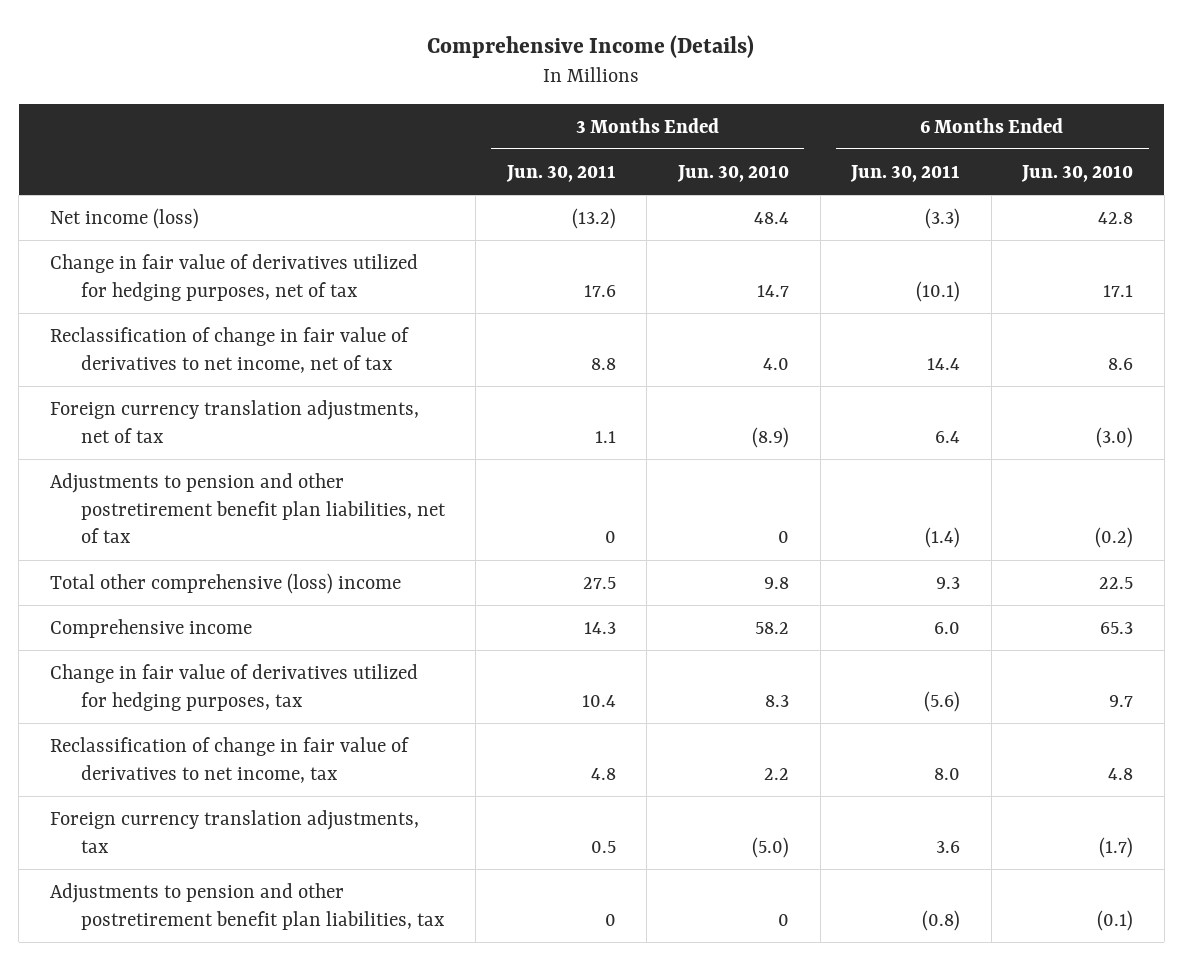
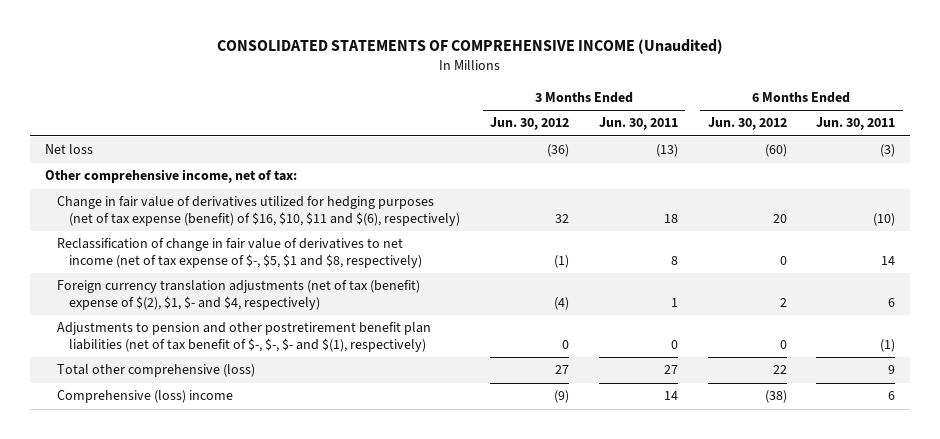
[427,34,755,58] Comprehensive Income (Details) -> [216,39,723,55] CONSOLIDATED STATEMENTS OF COMPREHENSIVE INCOME (Unaudited)
[676,164,789,182] Jun. 30, 2010 -> none
[1021,164,1134,182] Jun. 30, 2010 -> none
none -> [489,117,569,131] Jun. 30, 2012
none -> [707,117,787,131] Jun. 30, 2012
[49,663,418,711] Change in fair value of derivatives utilized for hedging purposes, tax -> none
[49,736,409,783] Reclassification of change in fair value of derivatives to net income, tax -> none
[49,809,419,853] Foreign currency translation adjustments, tax -> none
[49,882,444,930] Adjustments to pension and other postretirement benefit plan liabilities, tax -> none
[49,207,199,229] Net income (loss) -> [44,144,93,155] Net loss
[571,207,616,229] (13.2) -> [655,144,678,158] (13)
[925,207,961,229] (3.3) -> [880,144,896,158] (3)
none -> [44,169,297,184] Other comprehensive income, net of tax:
[49,253,418,301] Change in fair value of derivatives utilized for hedging purposes, net of tax -> [56,196,461,227] Change in fair value of derivatives utilized for hedging purposes (net of tax expense (benefit) of $16, $10, $11 and $(6), respectively)
[583,284,616,297] 17.6 -> [663,214,678,224] 18
[916,280,961,302] (10.1) -> [873,213,896,227] (10)
[49,326,409,373] Reclassification of change in fair value of derivatives to net income, net of tax -> [56,238,423,269] Reclassification of change in fair value of derivatives to net income (net of tax expense of $-, $5, $1 and $8, respectively)
[590,357,616,370] 8.8 -> [670,256,678,266] 8
[927,357,961,370] 14.4 -> [881,256,896,266] 14
[49,399,419,443] Foreign currency translation adjustments, net of tax -> [56,280,420,311] Foreign currency translation adjustments (net of tax (benefit) expense of $(2), $1, $- and $4, respectively)
[594,430,616,443] 1.1 -> [670,298,678,308] 1
[935,430,961,443] 6.4 -> [888,298,896,308] 6
[49,472,446,544] Adjustments to pension and other postretirement benefit plan liabilities, net of tax -> [56,322,431,353] Adjustments to pension and other postretirement benefit plan liabilities (net of tax benefit of $-, $-, $- and $(1), respectively)
[925,527,961,549] (1.4) -> [880,339,896,353] (1)
[49,572,401,594] Total other comprehensive (loss) income -> [56,364,255,378] Total other comprehensive (loss)
[582,576,616,589] 27.5 -> [663,365,678,375] 27
[936,576,961,589] 9.3 -> [888,365,896,375] 9
[49,618,252,638] Comprehensive income -> [56,390,233,404] Comprehensive (loss) income
[583,621,616,634] 14.3 -> [663,391,678,401] 14
[934,621,961,634] 6.0 -> [888,391,896,401] 6

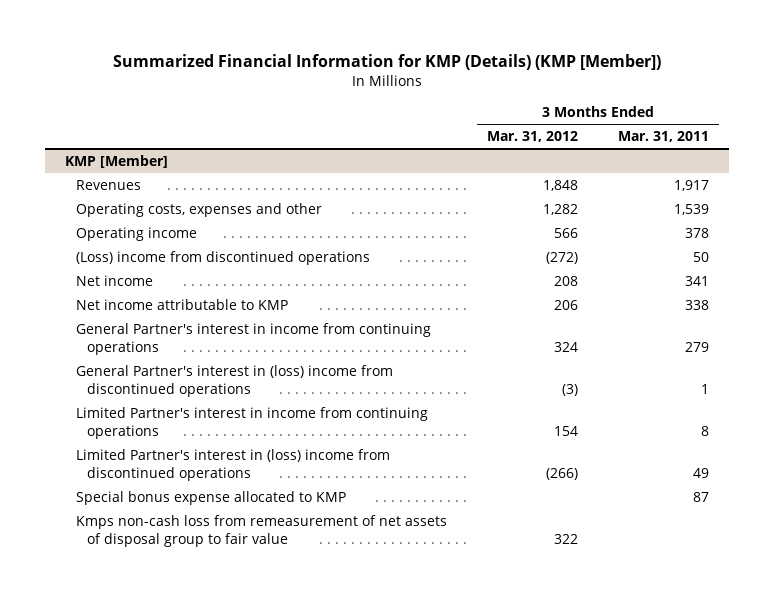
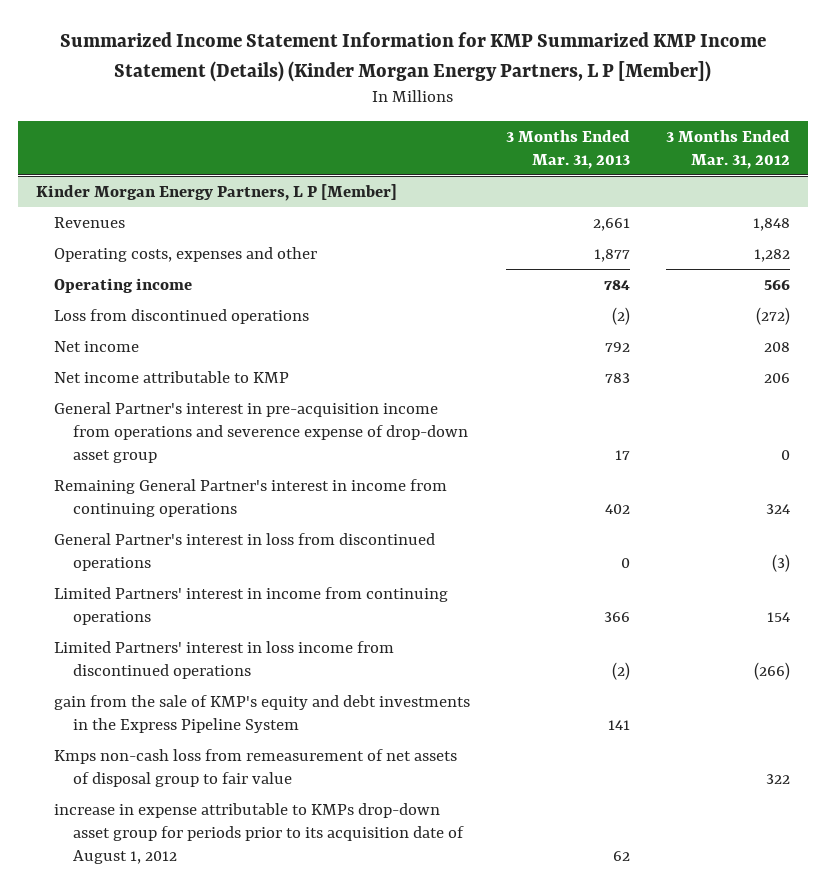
[112,53,661,70] Summarized Financial Information for KMP (Details) (KMP [Member]) -> [59,32,766,82] Summarized Income Statement Information for KMP Summarized KMP Income Statement (Details) (Kinder Morgan Energy Partners, L P [Member])
[617,131,709,143] Mar. 31, 2011 -> none
none -> [506,130,631,169] 3 Months Ended Mar. 31, 2013
[64,155,168,169] KMP [Member] -> none
none -> [35,183,397,201] Kinder Morgan Energy Partners, L P [Member]
[75,251,370,266] (Loss) income from discontinued operations -> [54,308,310,324] Loss from discontinued operations
[75,491,346,506] Special bonus expense allocated to KMP -> none
none -> [54,401,468,463] General Partner's interest in pre-acquisition income from operations and severence expense of drop-down asset group
[75,323,431,355] General Partner's interest in income from continuing operations -> [54,478,448,517] Remaining General Partner's interest in income from continuing operations
[75,365,393,397] General Partner's interest in (loss) income from discontinued operations -> [54,532,436,571] General Partner's interest in loss from discontinued operations
[75,407,428,439] Limited Partner's interest in income from continuing operations -> [54,586,449,625] Limited Partners' interest in income from continuing operations
[75,449,390,481] Limited Partner's interest in (loss) income from discontinued operations -> [54,640,395,679] Limited Partners' interest in loss income from discontinued operations
none -> [54,694,471,733] gain from the sale of KMP's equity and debt investments in the Express Pipeline System
none -> [54,802,464,864] increase in expense attributable to KMPs drop-down asset group for periods prior to its acquisition date of August 1, 2012

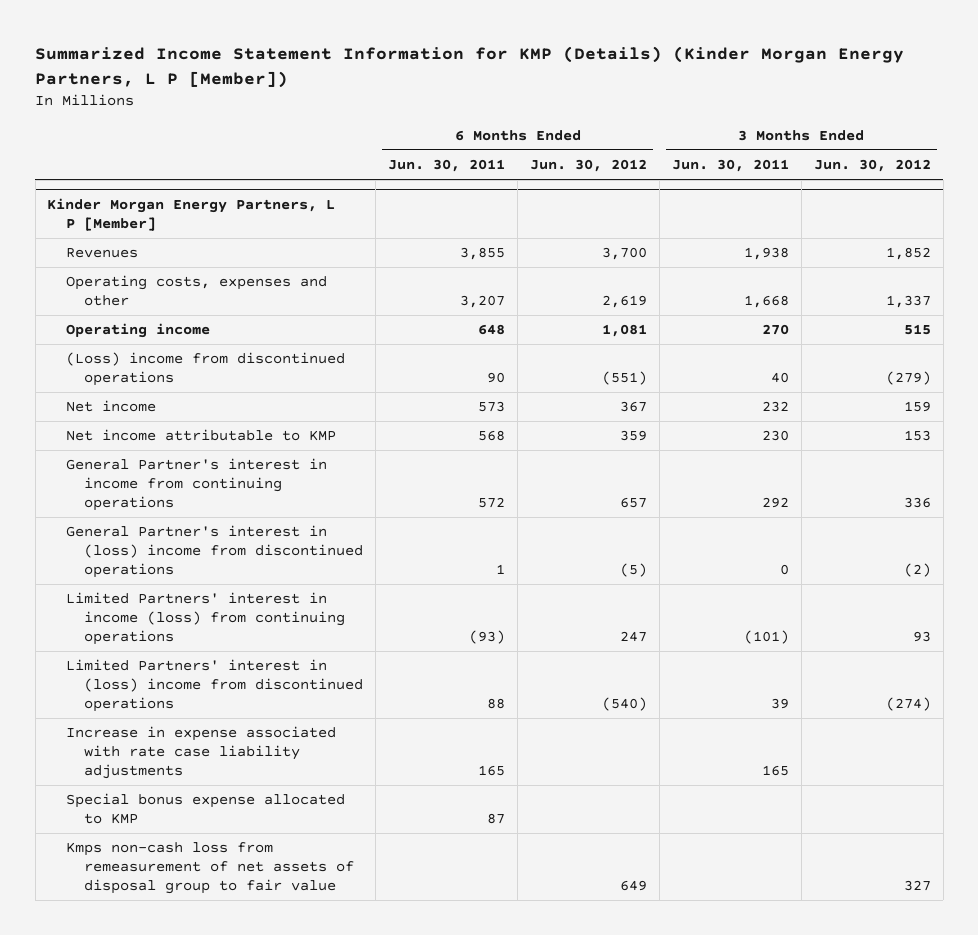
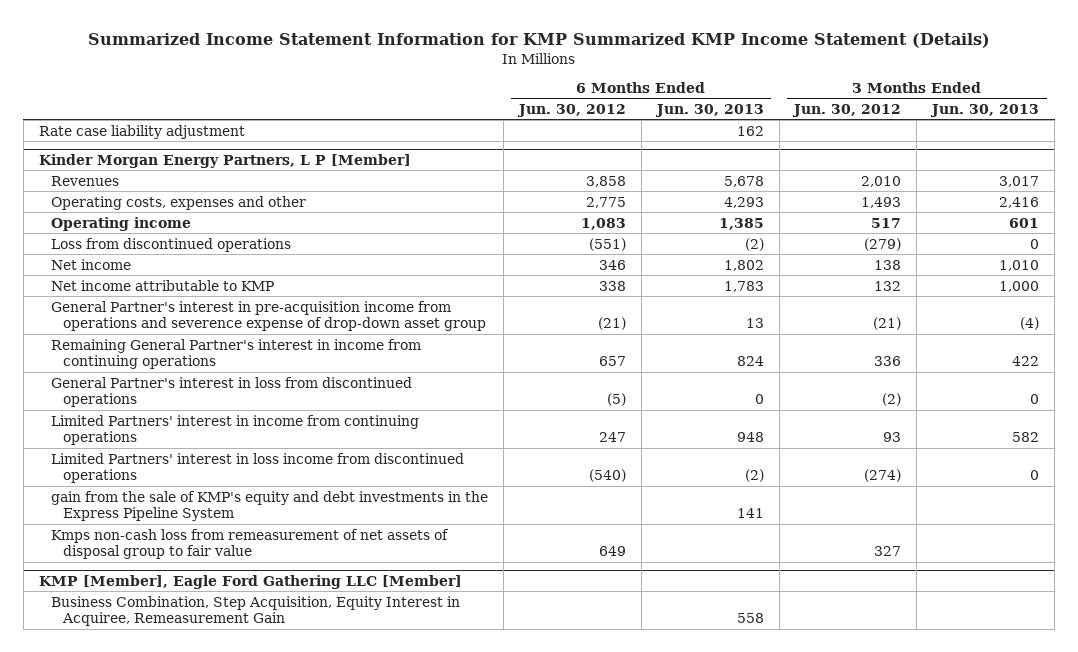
[35,46,905,88] Summarized Income Statement Information for KMP (Details) (Kinder Morgan Energy Partners, L P [Member]) -> [88,32,991,48] Summarized Income Statement Information for KMP Summarized KMP Income Statement (Details)
[388,159,506,173] Jun. 30, 2011 -> none
[671,159,789,173] Jun. 30, 2011 -> none
none -> [654,103,764,117] Jun. 30, 2013
none -> [930,103,1040,117] Jun. 30, 2013
none -> [38,124,245,139] Rate case liability adjustment
[65,726,336,780] Increase in expense associated with rate case liability adjustments -> none
[65,793,345,825] Special bonus expense allocated to KMP -> none
[602,247,648,261] 3,700 -> [585,175,626,187] 3,858
[885,247,931,261] 1,852 -> [861,175,902,187] 2,010
[602,295,648,309] 2,619 -> [585,196,626,208] 2,775
[885,295,931,309] 1,337 -> [861,196,902,208] 1,493
[602,324,648,338] 1,081 -> [580,217,626,230] 1,083
[903,324,931,336] 515 -> [871,217,902,228] 517
[65,352,345,387] (Loss) income from discontinued operations -> [50,237,291,252] Loss from discontinued operations
[620,401,648,413] 367 -> [598,259,626,270] 346
[903,401,931,413] 159 -> [874,259,902,270] 138
[620,430,648,442] 359 -> [598,280,626,291] 338
[903,430,931,442] 153 -> [874,280,902,291] 132
none -> [50,300,486,332] General Partner's interest in pre-acquisition income from operations and severence expense of drop-down asset group
[65,458,327,512] General Partner's interest in income from continuing operations -> [50,338,421,370] Remaining General Partner's interest in income from continuing operations
[65,525,364,579] General Partner's interest in (loss) income from discontinued operations -> [50,376,412,408] General Partner's interest in loss from discontinued operations
[65,592,346,646] Limited Partners' interest in income (loss) from continuing operations -> [50,414,419,446] Limited Partners' interest in income from continuing operations
[65,659,364,713] Limited Partners' interest in (loss) income from discontinued operations -> [50,452,464,484] Limited Partners' interest in loss income from discontinued operations
none -> [50,490,488,522] gain from the sale of KMP's equity and debt investments in the Express Pipeline System
none -> [38,574,462,589] KMP [Member], Eagle Ford Gathering LLC [Member]
none -> [50,595,460,627] Business Combination, Step Acquisition, Equity Interest in Acquiree, Remeasurement Gain

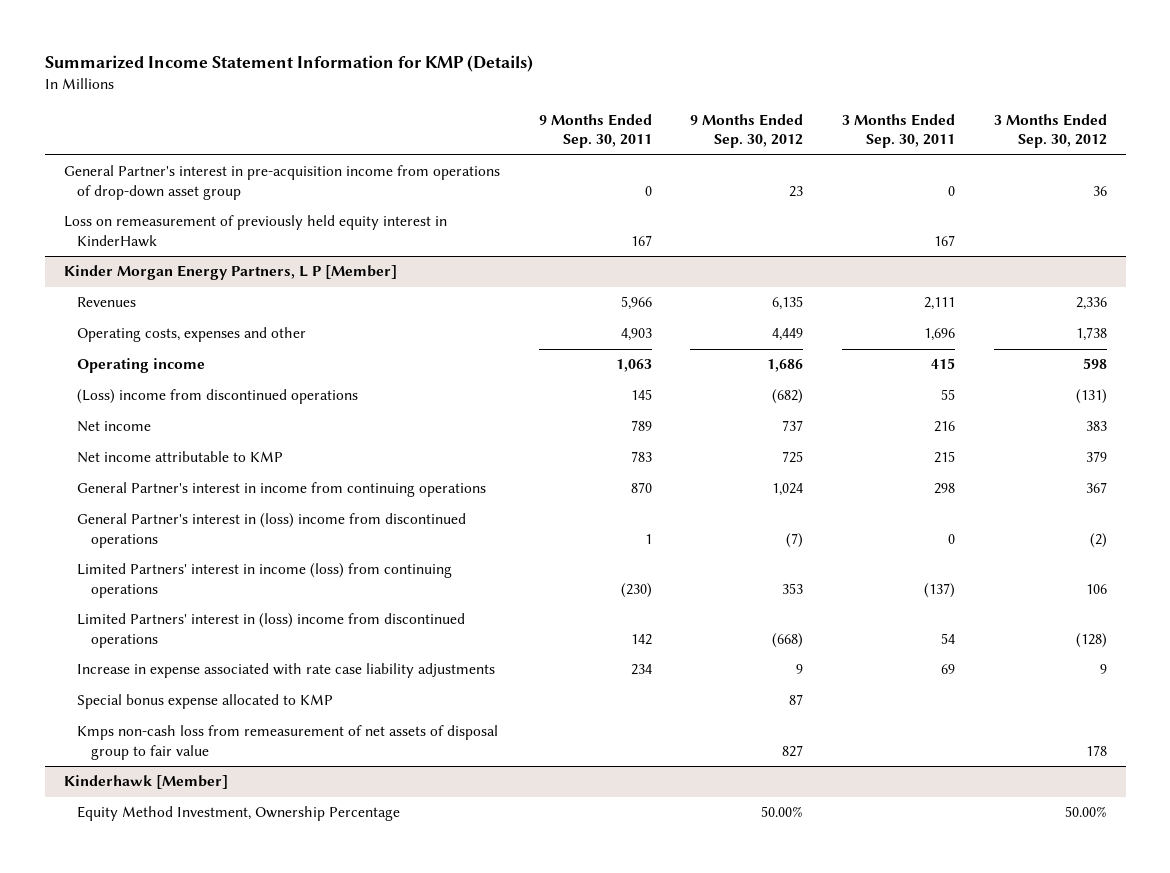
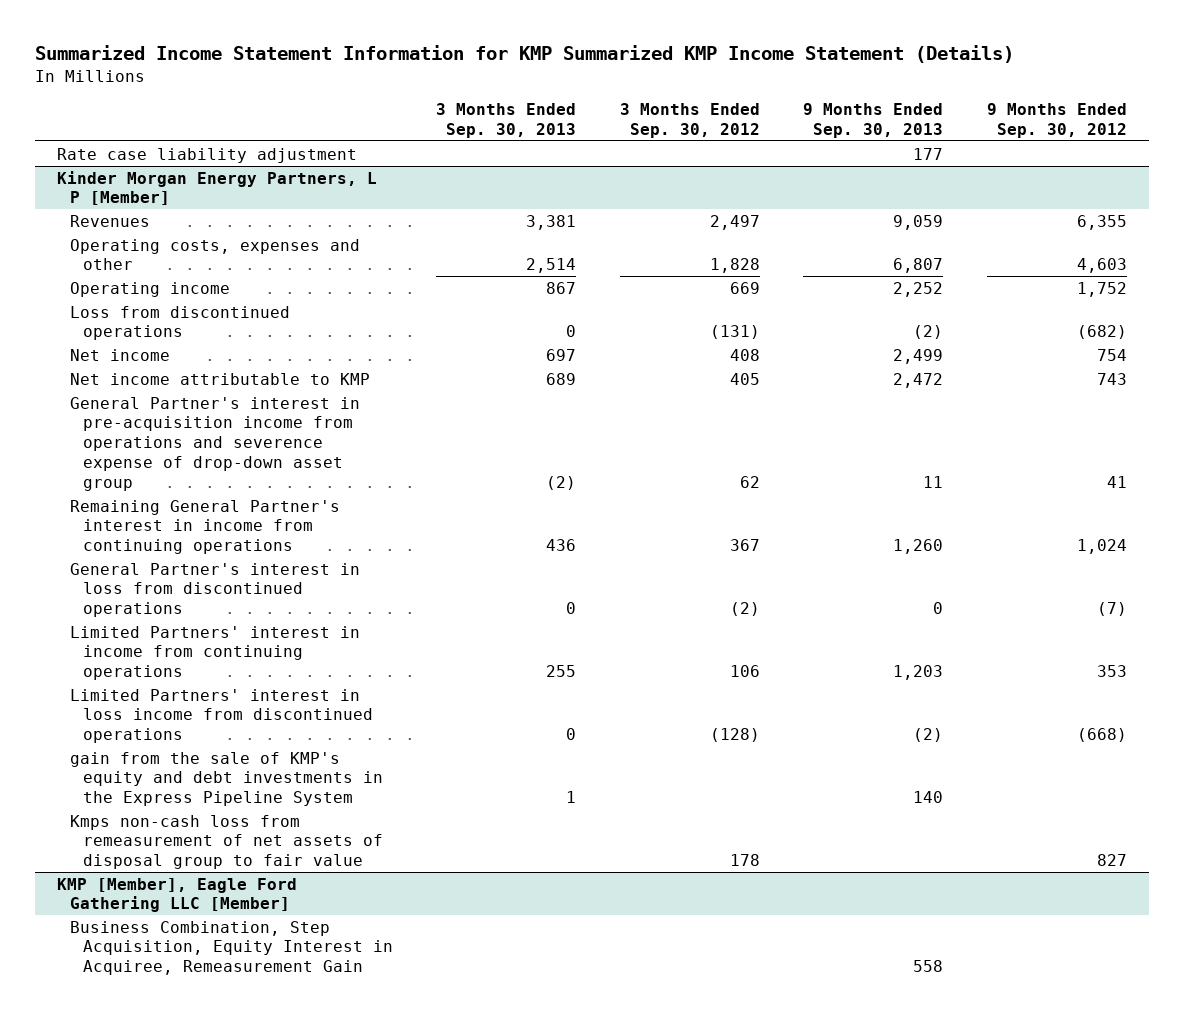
[44,55,533,73] Summarized Income Statement Information for KMP (Details) -> [35,45,1015,64] Summarized Income Statement Information for KMP Summarized KMP Income Statement (Details)
[538,113,652,149] 9 Months Ended Sep. 30, 2011 -> none
[841,113,955,149] 3 Months Ended Sep. 30, 2011 -> none
none -> [436,103,577,138] 3 Months Ended Sep. 30, 2013
none -> [803,103,944,138] 9 Months Ended Sep. 30, 2013
[63,165,500,200] General Partner's interest in pre-acquisition income from operations of drop-down asset group -> none
[63,215,447,247] Loss on remeasurement of previously held equity interest in KinderHawk -> none
none -> [57,147,358,163] Rate case liability adjustment
[77,663,496,679] Increase in expense associated with rate case liability adjustments -> none
[77,694,334,710] Special bonus expense allocated to KMP -> none
[772,296,804,311] 6,135 -> [1076,214,1127,230] 6,355
[1075,297,1107,311] 2,336 -> [709,214,760,230] 2,497
[772,328,804,342] 4,449 -> [1076,258,1127,274] 4,603
[1075,327,1107,342] 1,738 -> [709,258,760,274] 1,828
[767,359,804,373] 1,686 -> [1076,281,1127,297] 1,752
[1082,358,1107,370] 598 -> [729,281,760,294] 669
[77,389,359,405] (Loss) income from discontinued operations -> [69,305,290,341] Loss from discontinued operations
[782,420,804,432] 737 -> [1096,348,1127,361] 754
[1085,421,1107,432] 383 -> [729,348,760,361] 408
[782,451,804,464] 725 -> [1096,372,1127,385] 743
[1085,451,1107,463] 379 -> [729,372,760,385] 405
none -> [69,396,360,491] General Partner's interest in pre-acquisition income from operations and severence expense of drop-down asset group
[77,482,487,498] General Partner's interest in income from continuing operations -> [69,499,340,555] Remaining General Partner's interest in income from continuing operations
[77,513,467,548] General Partner's interest in (loss) income from discontinued operations -> [69,562,360,618] General Partner's interest in loss from discontinued operations
[77,563,453,598] Limited Partners' interest in income (loss) from continuing operations -> [69,625,360,681] Limited Partners' interest in income from continuing operations
[77,613,466,648] Limited Partners' interest in (loss) income from discontinued operations -> [69,688,373,744] Limited Partners' interest in loss income from discontinued operations
none -> [69,751,383,807] gain from the sale of KMP's equity and debt investments in the Express Pipeline System
[63,775,228,790] Kinderhawk [Member] -> none
[77,806,401,822] Equity Method Investment, Ownership Percentage -> none
none -> [57,877,298,913] KMP [Member], Eagle Ford Gathering LLC [Member]
none -> [69,920,393,976] Business Combination, Step Acquisition, Equity Interest in Acquiree, Remeasurement Gain

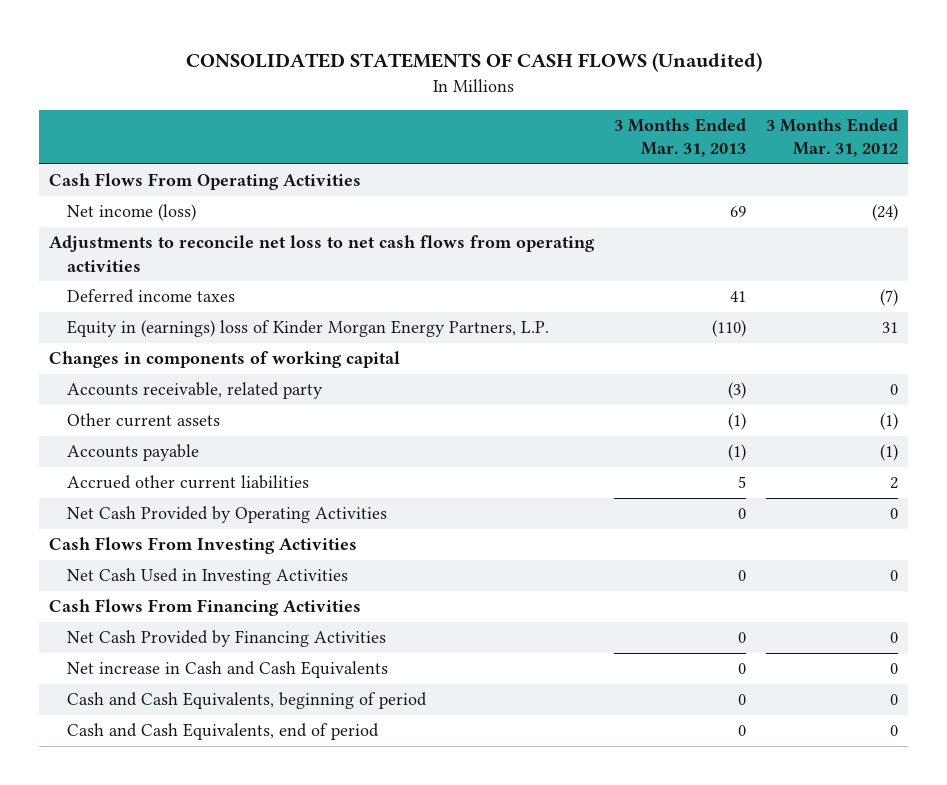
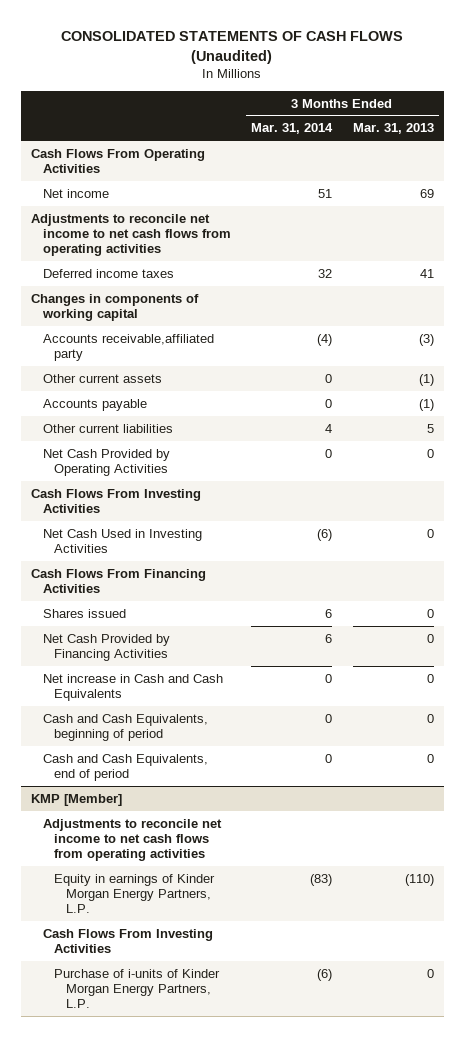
[765,117,898,158] 3 Months Ended Mar. 31, 2012 -> none
none -> [251,123,334,135] Mar. 31, 2014
[67,204,197,222] Net income (loss) -> [42,188,109,198] Net income
[49,235,596,272] Adjustments to reconcile net loss to net cash flows from operating activities -> [31,213,231,257] Adjustments to reconcile net income to net cash flows from operating activities
[67,320,550,338] Equity in (earnings) loss of Kinder Morgan Energy Partners, L.P. -> none
[67,382,324,400] Accounts receivable, related party -> [42,333,214,362] Accounts receivable,affiliated party
[67,475,310,490] Accrued other current liabilities -> [42,423,173,433] Other current liabilities
none -> [42,608,126,618] Shares issued
none -> [31,793,123,806] KMP [Member]
none -> [42,818,222,862] Adjustments to reconcile net income to net cash flows from operating activities
none -> [54,873,216,914] Equity in earnings of Kinder Morgan Energy Partners, L.P.
none -> [42,928,213,954] Cash Flows From Investing Activities
none -> [54,968,221,1009] Purchase of i-units of Kinder Morgan Energy Partners, L.P.

